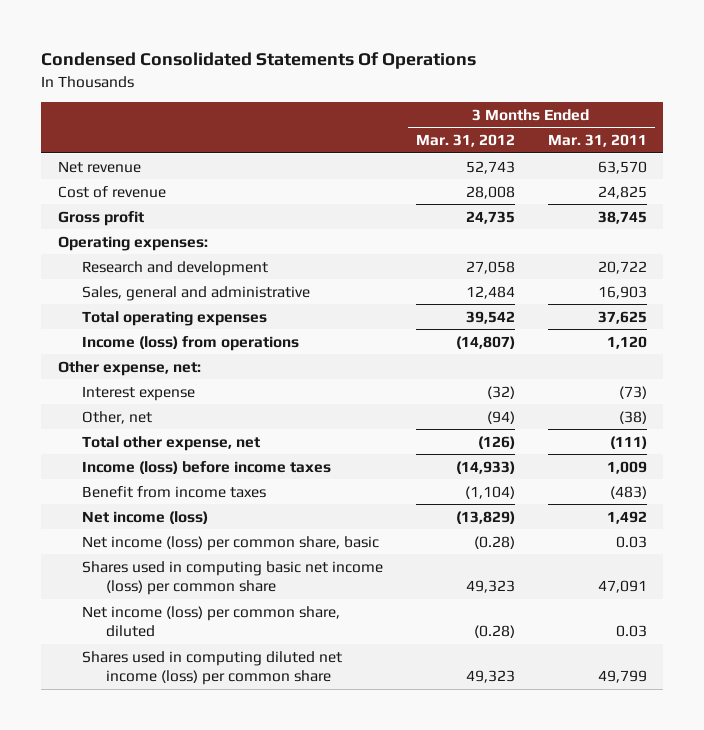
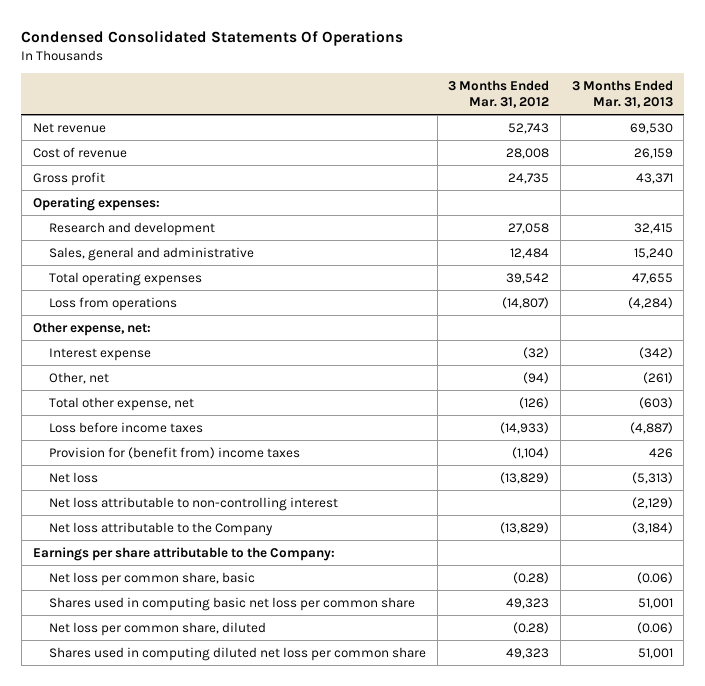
[547,134,647,148] Mar. 31, 2011 -> none
none -> [571,80,673,108] 3 Months Ended Mar. 31, 2013
[81,335,299,351] Income (loss) from operations -> [49,296,178,311] Loss from operations
[81,460,331,474] Income (loss) before income taxes -> [49,421,204,433] Loss before income taxes
[81,485,266,498] Benefit from income taxes -> [49,446,301,459] Provision for (benefit from) income taxes
none -> [49,471,99,483] Net loss
none -> [49,496,339,511] Net loss attributable to non-controlling interest
[81,510,208,524] Net income (loss) -> [49,521,274,536] Net loss attributable to the Company
none -> [32,546,335,561] Earnings per share attributable to the Company:
[81,535,379,551] Net income (loss) per common share, basic -> [49,571,256,586] Net loss per common share, basic
[81,560,383,596] Shares used in computing basic net income (loss) per common share -> [49,596,416,611] Shares used in computing basic net loss per common share
[81,605,340,638] Net income (loss) per common share, diluted -> [49,621,267,636] Net loss per common share, diluted
[81,650,342,686] Shares used in computing diluted net income (loss) per common share -> [49,646,427,661] Shares used in computing diluted net loss per common share

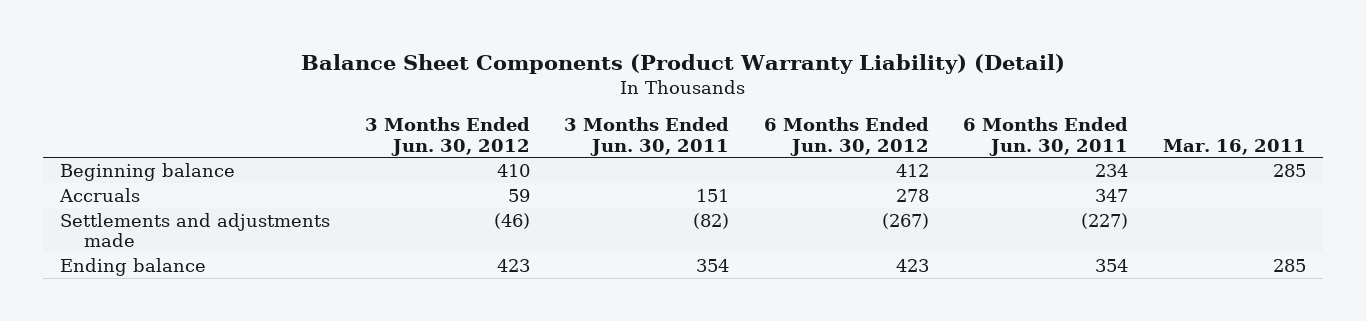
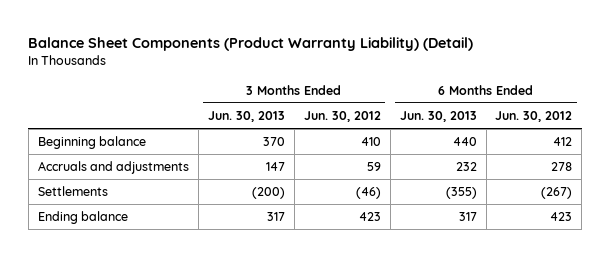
[564,117,730,156] 3 Months Ended Jun. 30, 2011 -> none
[963,117,1129,156] 6 Months Ended Jun. 30, 2011 -> none
[1162,138,1306,155] Mar. 16, 2011 -> none
none -> [207,110,285,122] Jun. 30, 2013
none -> [399,110,477,122] Jun. 30, 2013
[59,187,141,202] Accruals -> [37,161,189,175] Accruals and adjustments
[60,212,331,248] Settlements and adjustments made -> [37,186,108,197] Settlements

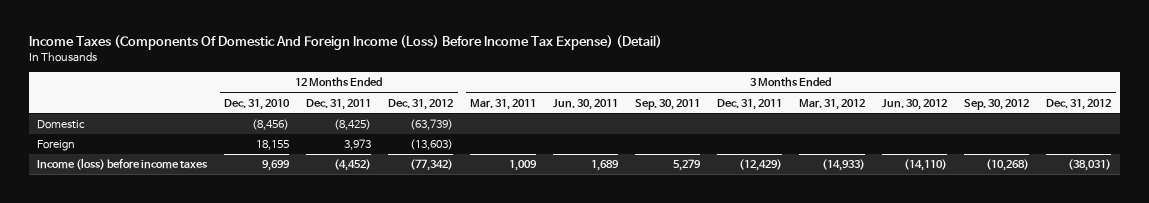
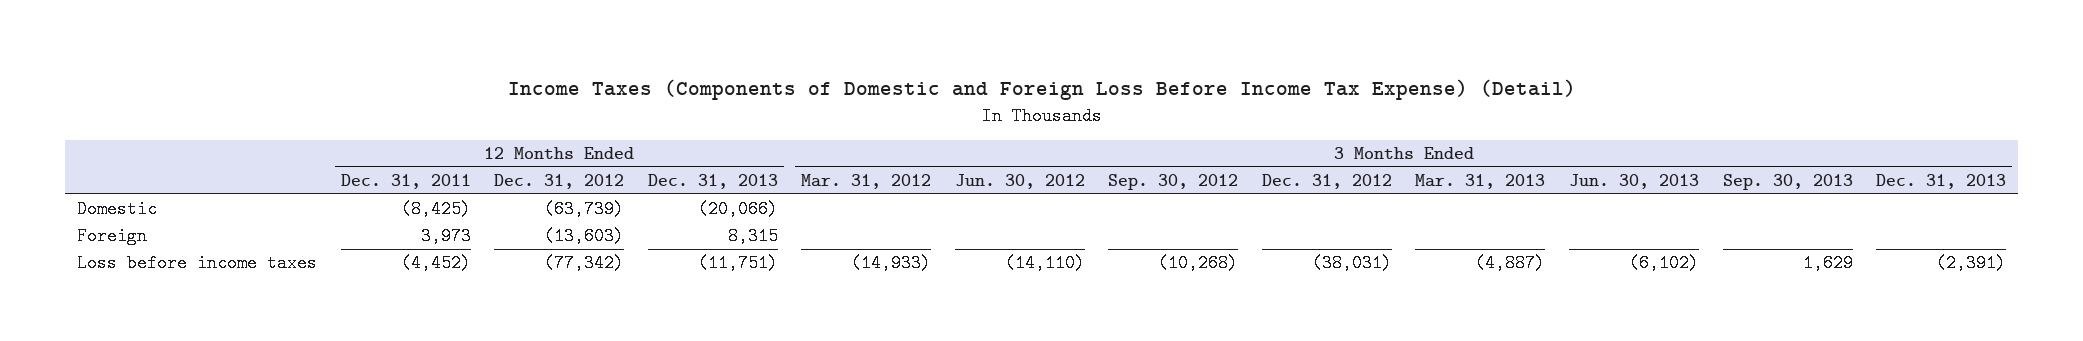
[28,35,662,51] Income Taxes (Components Of Domestic And Foreign Income (Loss) Before Income Tax Expense) (Detail) -> [507,79,1576,101] Income Taxes (Components of Domestic and Foreign Loss Before Income Tax Expense) (Detail)
[224,98,291,110] Dec. 31, 2010 -> none
[470,98,537,110] Mar. 31, 2011 -> none
[553,98,619,110] Jun. 30, 2011 -> none
[635,98,701,110] Sep. 30, 2011 -> none
[717,98,783,110] Dec. 31, 2011 -> none
none -> [647,174,778,190] Dec. 31, 2013
none -> [1415,174,1546,190] Mar. 31, 2013
none -> [1569,174,1700,190] Jun. 30, 2013
none -> [1722,174,1853,191] Sep. 30, 2013
none -> [1876,174,2007,190] Dec. 31, 2013
[37,158,209,171] Income (loss) before income taxes -> [77,254,318,273] Loss before income taxes

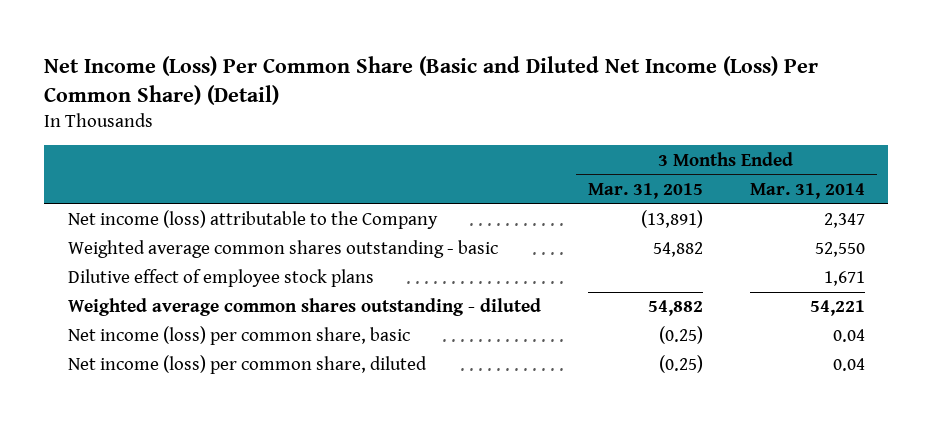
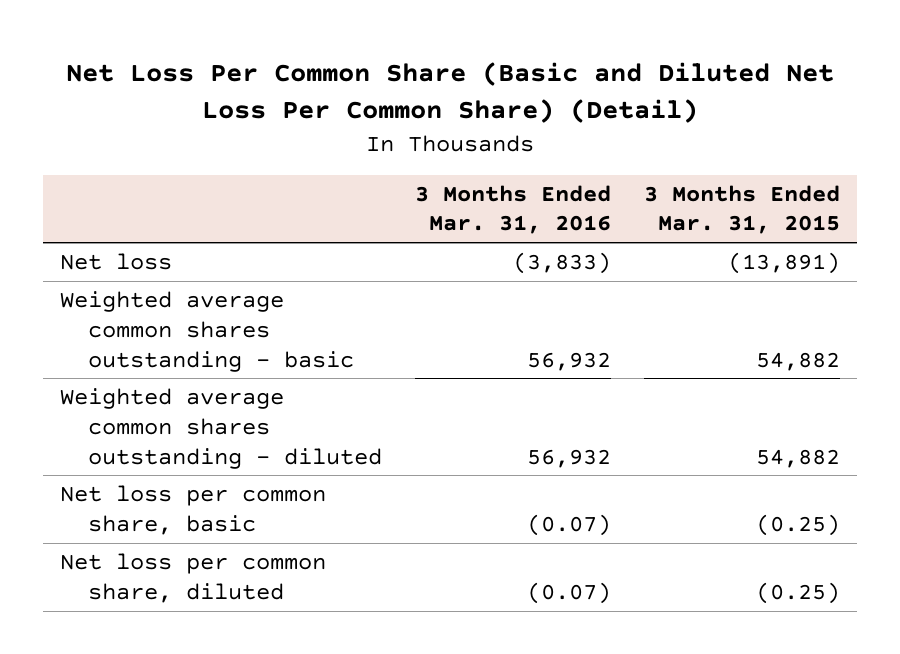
[44,55,819,105] Net Income (Loss) Per Common Share (Basic and Diluted Net Income (Loss) Per Common Share) (Detail) -> [66,61,835,124] Net Loss Per Common Share (Basic and Diluted Net Loss Per Common Share) (Detail)
[749,182,865,199] Mar. 31, 2014 -> none
none -> [415,184,612,235] 3 Months Ended Mar. 31, 2016
[67,210,438,230] Net income (loss) attributable to the Company -> [59,252,172,270] Net loss
[67,269,374,288] Dilutive effect of employee stock plans -> none
[67,326,410,346] Net income (loss) per common share, basic -> [59,484,326,535] Net loss per common share, basic
[67,355,427,375] Net income (loss) per common share, diluted -> [59,552,326,603] Net loss per common share, diluted

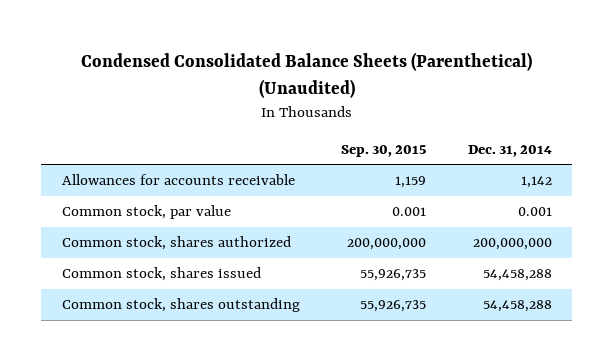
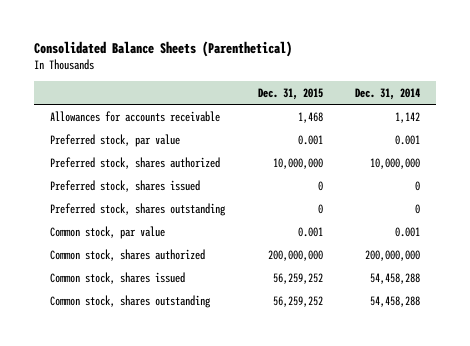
[80,52,532,98] Condensed Consolidated Balance Sheets (Parenthetical) (Unaudited) -> [34,40,293,57] Consolidated Balance Sheets (Parenthetical)
[341,144,427,157] Sep. 30, 2015 -> none
none -> [257,87,323,100] Dec. 31, 2015
none -> [50,133,181,147] Preferred stock, par value
none -> [50,156,221,169] Preferred stock, shares authorized
none -> [50,179,201,192] Preferred stock, shares issued
none -> [50,202,227,216] Preferred stock, shares outstanding

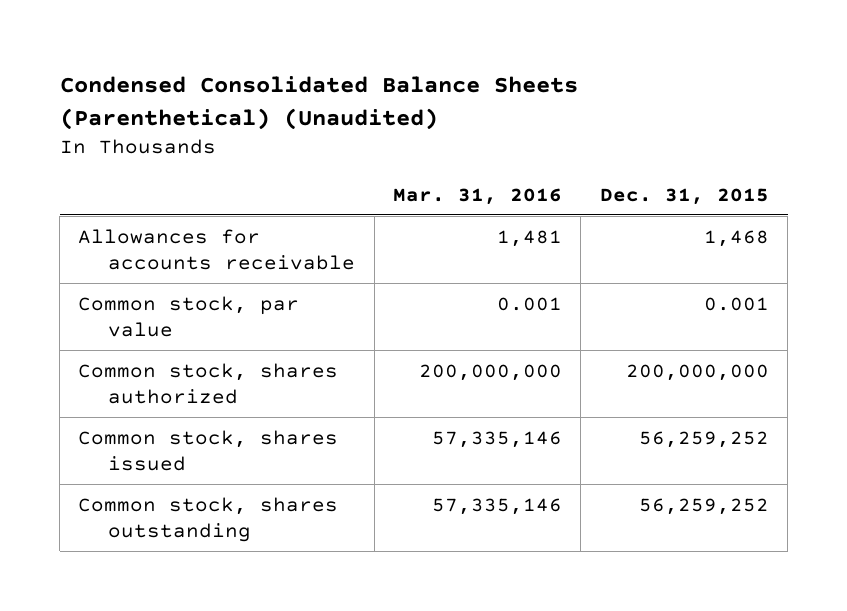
[34,40,293,57] Consolidated Balance Sheets (Parenthetical) -> [59,76,578,130] Condensed Consolidated Balance Sheets (Parenthetical) (Unaudited)
[354,87,420,100] Dec. 31, 2014 -> none
none -> [393,187,563,205] Mar. 31, 2016
[50,133,181,147] Preferred stock, par value -> none
[50,156,221,169] Preferred stock, shares authorized -> none
[50,179,201,192] Preferred stock, shares issued -> none
[50,202,227,216] Preferred stock, shares outstanding -> none

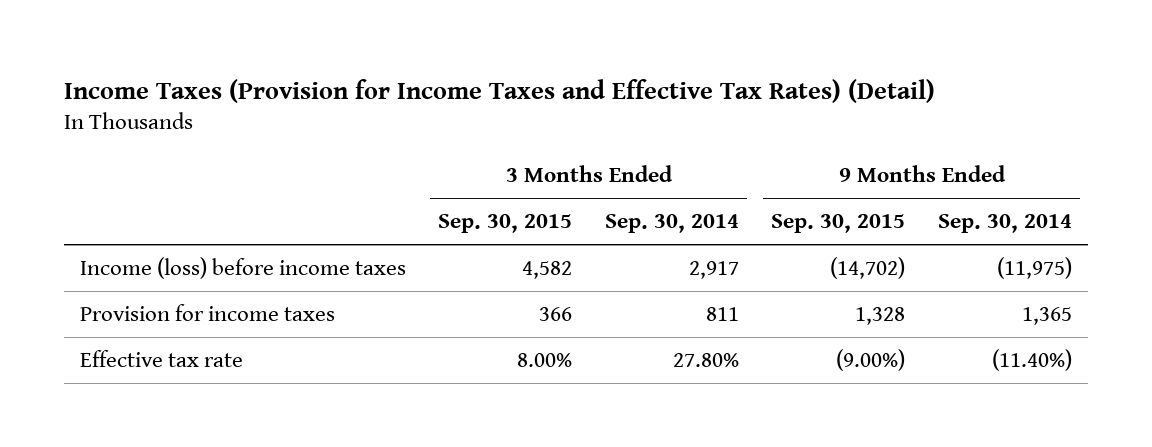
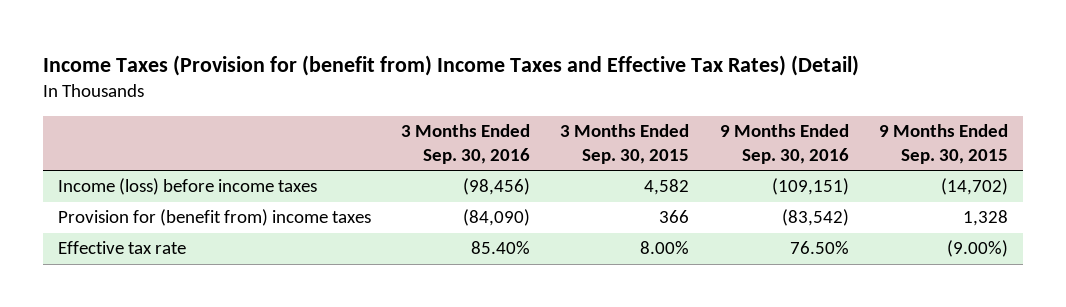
[63,78,935,103] Income Taxes (Provision for Income Taxes and Effective Tax Rates) (Detail) -> [42,54,859,76] Income Taxes (Provision for (benefit from) Income Taxes and Effective Tax Rates) (Detail)
[604,214,739,234] Sep. 30, 2014 -> none
[937,214,1072,234] Sep. 30, 2014 -> none
none -> [401,124,531,164] 3 Months Ended Sep. 30, 2016
none -> [719,124,849,164] 9 Months Ended Sep. 30, 2016
[79,304,335,322] Provision for income taxes -> [57,209,371,227] Provision for (benefit from) income taxes

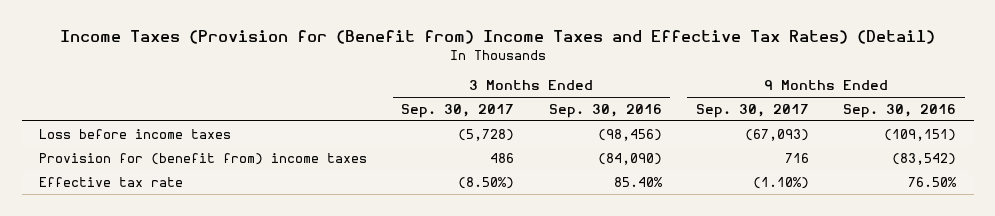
[42,54,859,76] Income Taxes (Provision for (benefit from) Income Taxes and Effective Tax Rates) (Detail) -> [59,30,935,45] Income Taxes (Provision for (Benefit from) Income Taxes and Effective Tax Rates) (Detail)
[560,124,690,164] 3 Months Ended Sep. 30, 2015 -> none
[879,124,1009,164] 9 Months Ended Sep. 30, 2015 -> none
none -> [401,103,515,118] Sep. 30, 2017
none -> [696,103,810,118] Sep. 30, 2017
[57,178,317,196] Income (loss) before income taxes -> [38,128,231,139] Loss before income taxes

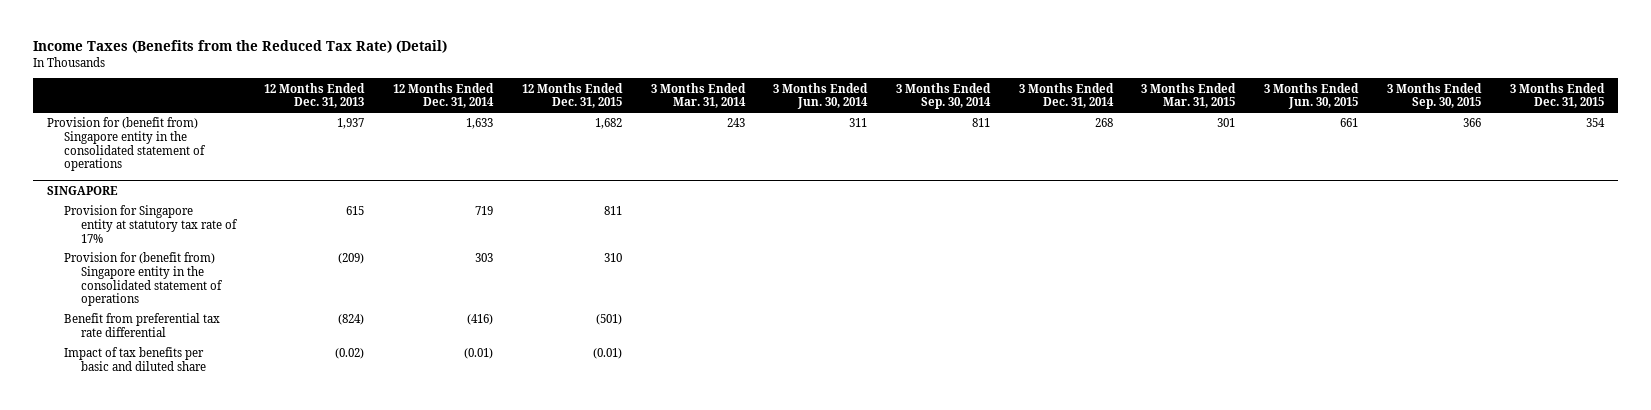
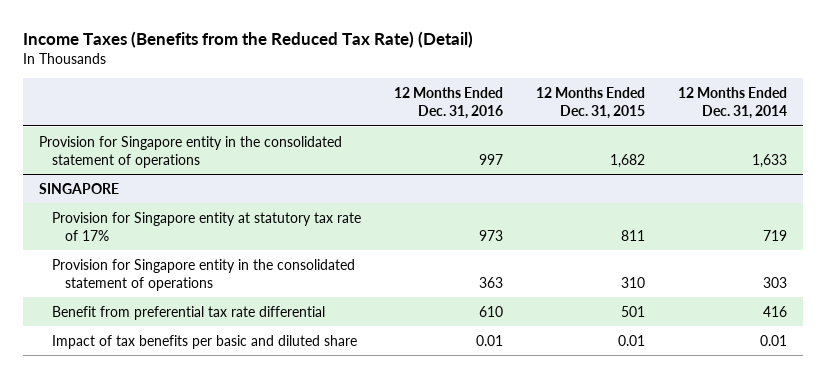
[264,82,366,109] 12 Months Ended Dec. 31, 2013 -> none
[650,82,746,109] 3 Months Ended Mar. 31, 2014 -> none
[773,82,869,110] 3 Months Ended Jun. 30, 2014 -> none
[896,82,992,110] 3 Months Ended Sep. 30, 2014 -> none
[1018,82,1114,109] 3 Months Ended Dec. 31, 2014 -> none
[1141,82,1237,109] 3 Months Ended Mar. 31, 2015 -> none
[1264,82,1360,110] 3 Months Ended Jun. 30, 2015 -> none
[1386,82,1482,110] 3 Months Ended Sep. 30, 2015 -> none
[1509,82,1605,109] 3 Months Ended Dec. 31, 2015 -> none
none -> [393,87,503,120] 12 Months Ended Dec. 31, 2016
[47,117,206,172] Provision for (benefit from) Singapore entity in the consolidated statement of operations -> [39,135,343,168] Provision for Singapore entity in the consolidated statement of operations
[63,252,223,307] Provision for (benefit from) Singapore entity in the consolidated statement of operations -> [52,258,356,291] Provision for Singapore entity in the consolidated statement of operations
[467,314,494,326] (416) -> [762,305,787,317] 416
[595,314,622,326] (501) -> [620,305,645,317] 501
[464,348,494,360] (0.01) -> [759,334,787,346] 0.01
[592,348,622,360] (0.01) -> [617,334,645,346] 0.01

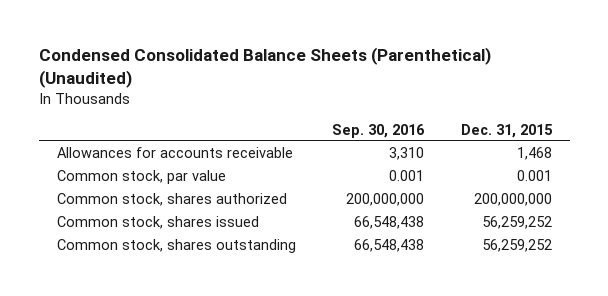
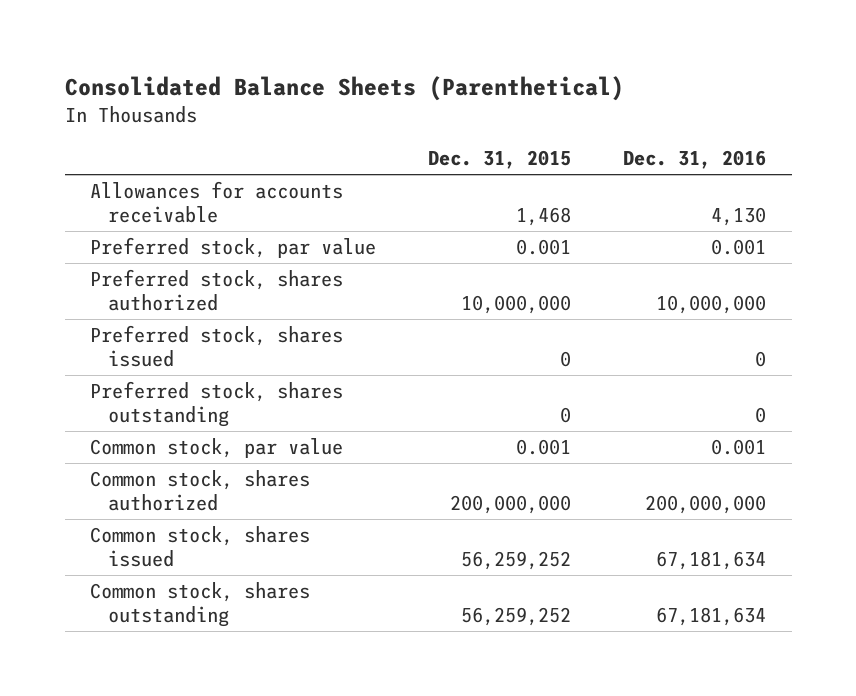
[38,47,491,88] Condensed Consolidated Balance Sheets (Parenthetical) (Unaudited) -> [64,76,624,102] Consolidated Balance Sheets (Parenthetical)
[332,123,426,138] Sep. 30, 2016 -> none
none -> [622,150,766,170] Dec. 31, 2016
none -> [90,237,377,259] Preferred stock, par value
none -> [90,269,344,311] Preferred stock, shares authorized
none -> [90,325,344,367] Preferred stock, shares issued
none -> [90,381,344,427] Preferred stock, shares outstanding

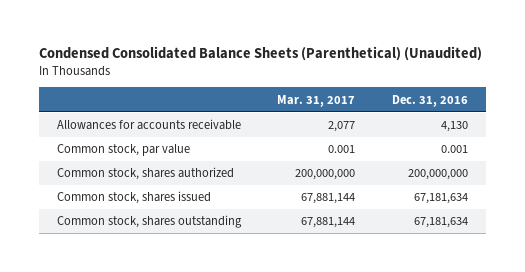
[64,76,624,102] Consolidated Balance Sheets (Parenthetical) -> [39,46,483,62] Condensed Consolidated Balance Sheets (Parenthetical) (Unaudited)
[428,150,572,170] Dec. 31, 2015 -> none
none -> [277,94,356,107] Mar. 31, 2017
[90,237,377,259] Preferred stock, par value -> none
[90,269,344,311] Preferred stock, shares authorized -> none
[90,325,344,367] Preferred stock, shares issued -> none
[90,381,344,427] Preferred stock, shares outstanding -> none

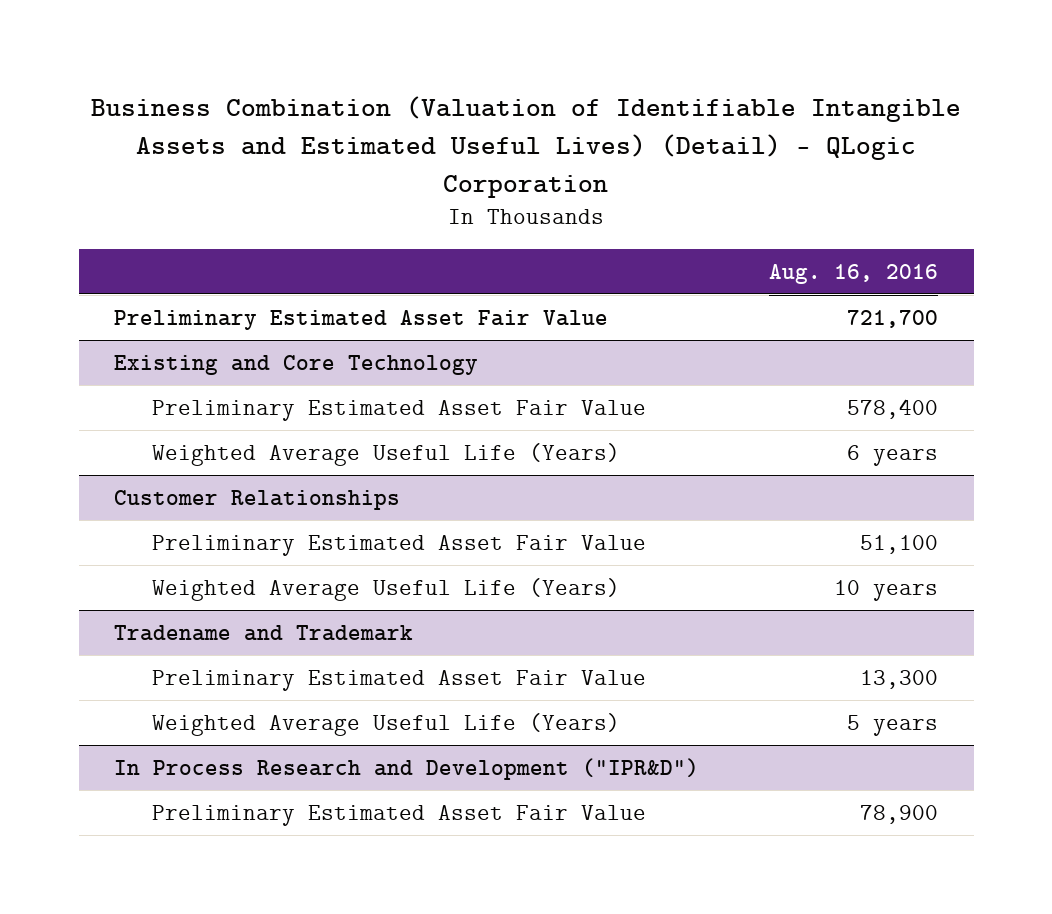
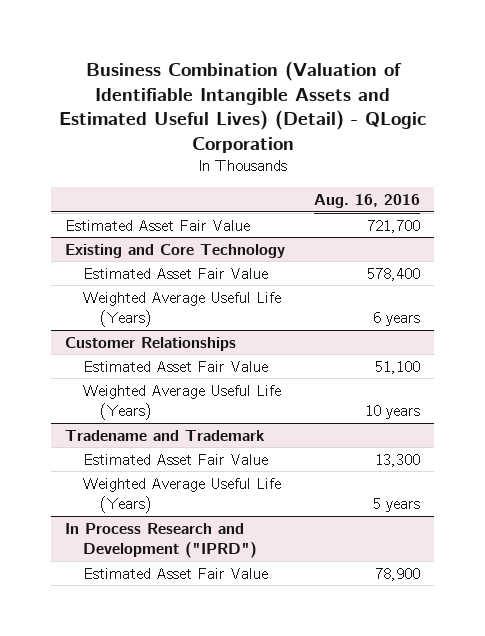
[113,309,608,330] Preliminary Estimated Asset Fair Value -> [65,219,251,231] Estimated Asset Fair Value
[152,399,647,421] Preliminary Estimated Asset Fair Value -> [82,267,268,279] Estimated Asset Fair Value
[152,534,647,556] Preliminary Estimated Asset Fair Value -> [82,360,268,372] Estimated Asset Fair Value
[152,669,647,691] Preliminary Estimated Asset Fair Value -> [82,453,268,465] Estimated Asset Fair Value
[113,757,699,780] In Process Research and Development ("IPR&D") -> [65,522,257,559] In Process Research and Development ("IPRD")
[152,804,647,826] Preliminary Estimated Asset Fair Value -> [82,567,268,579] Estimated Asset Fair Value

